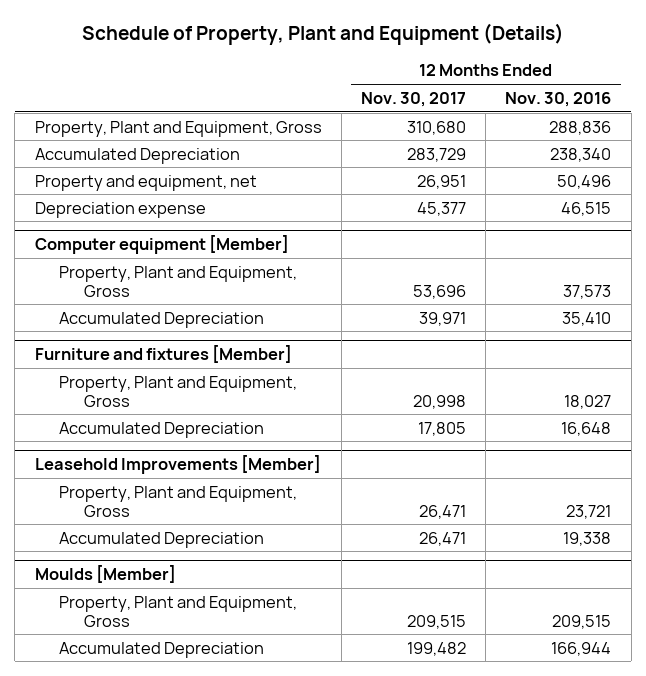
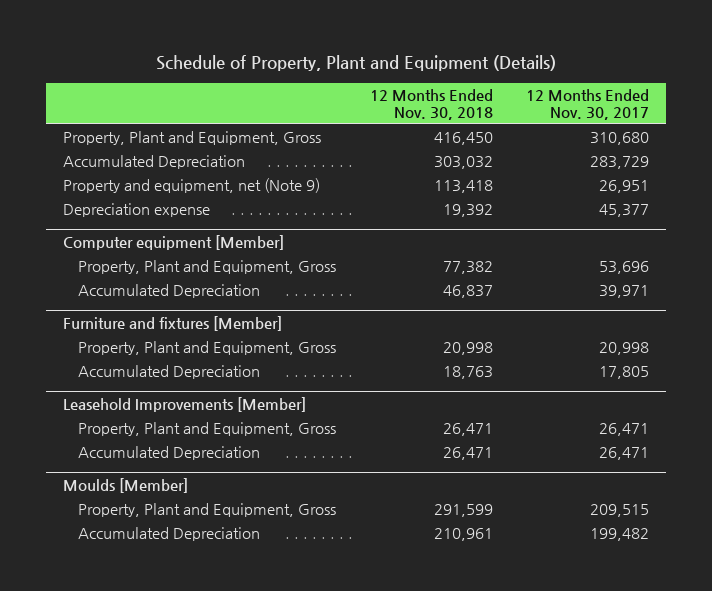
[505,91,612,107] Nov. 30, 2016 -> none
none -> [369,88,493,120] 12 Months Ended Nov. 30, 2018
[34,174,257,191] Property and equipment, net -> [62,178,320,194] Property and equipment, net (Note 9)

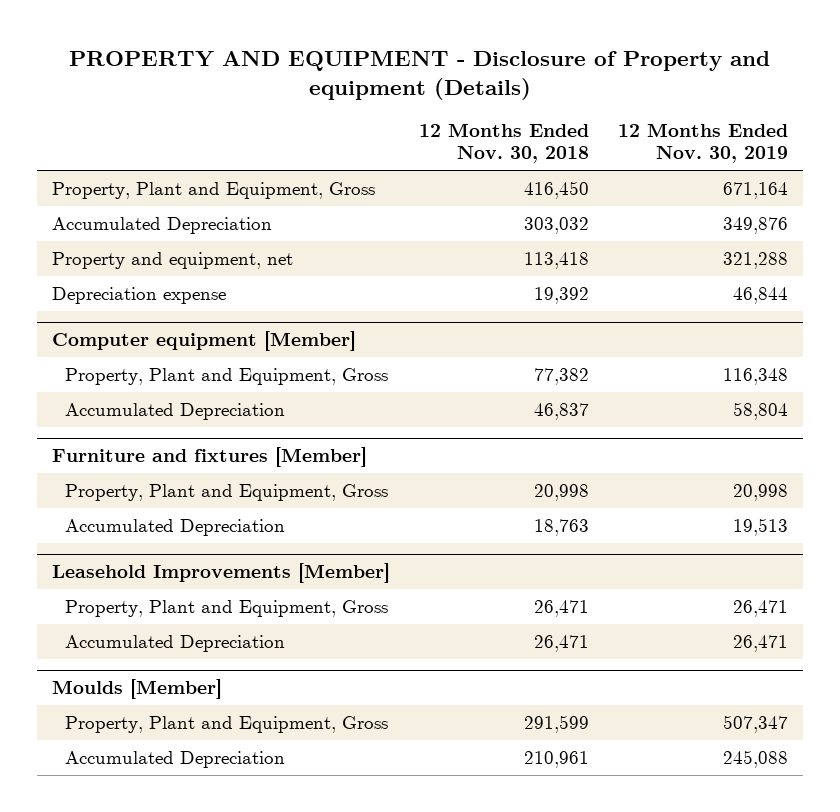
[156,55,557,72] Schedule of Property, Plant and Equipment (Details) -> [69,50,771,100] PROPERTY AND EQUIPMENT - Disclosure of Property and equipment (Details)
[526,88,650,120] 12 Months Ended Nov. 30, 2017 -> none
none -> [618,122,789,164] 12 Months Ended Nov. 30, 2019
[62,178,320,194] Property and equipment, net (Note 9) -> [51,251,293,269] Property and equipment, net

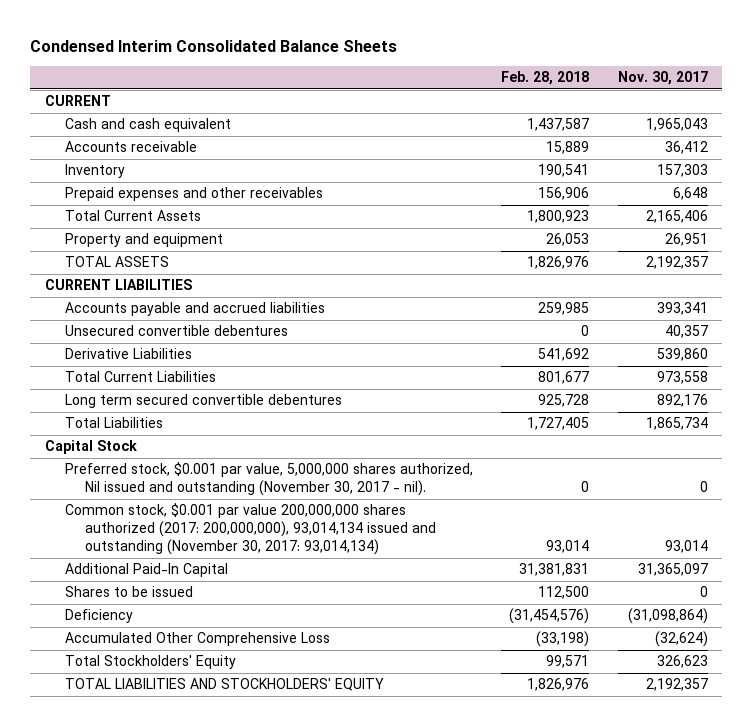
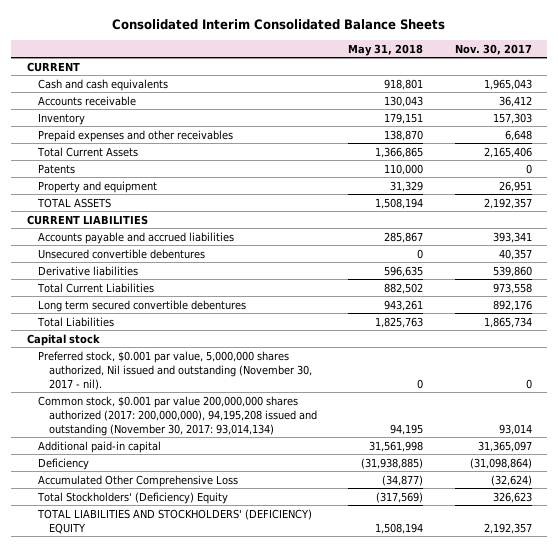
[30,39,398,52] Condensed Interim Consolidated Balance Sheets -> [112,18,446,30] Consolidated Interim Consolidated Balance Sheets
[501,71,590,86] Feb. 28, 2018 -> none
none -> [348,43,424,56] May 31, 2018
[65,118,232,133] Cash and cash equivalent -> [38,78,169,91] Cash and cash equivalents
none -> [38,163,76,174] Patents
[65,348,193,360] Derivative Liabilities -> [38,265,139,276] Derivative liabilities
[44,440,137,455] Capital Stock -> [26,333,100,346] Capital stock
[65,586,194,598] Shares to be issued -> none
[65,503,437,556] Common stock, $0.001 par value 200,000,000 shares authorized (2017: 200,000,000), 93,014,134 issued and outstanding (November 30, 2017: 93,014,134) -> [38,395,318,436] Common stock, $0.001 par value 200,000,000 shares authorized (2017: 200,000,000), 94,195,208 issued and outstanding (November 30, 2017: 93,014,134)
[65,563,229,578] Additional Paid-In Capital -> [38,440,162,453] Additional paid-in capital
[65,655,237,670] Total Stockholders' Equity -> [37,491,229,504] Total Stockholders' (Deficiency) Equity
[65,678,385,692] TOTAL LIABILITIES AND STOCKHOLDERS' EQUITY -> [37,508,313,534] TOTAL LIABILITIES AND STOCKHOLDERS' (DEFICIENCY) EQUITY

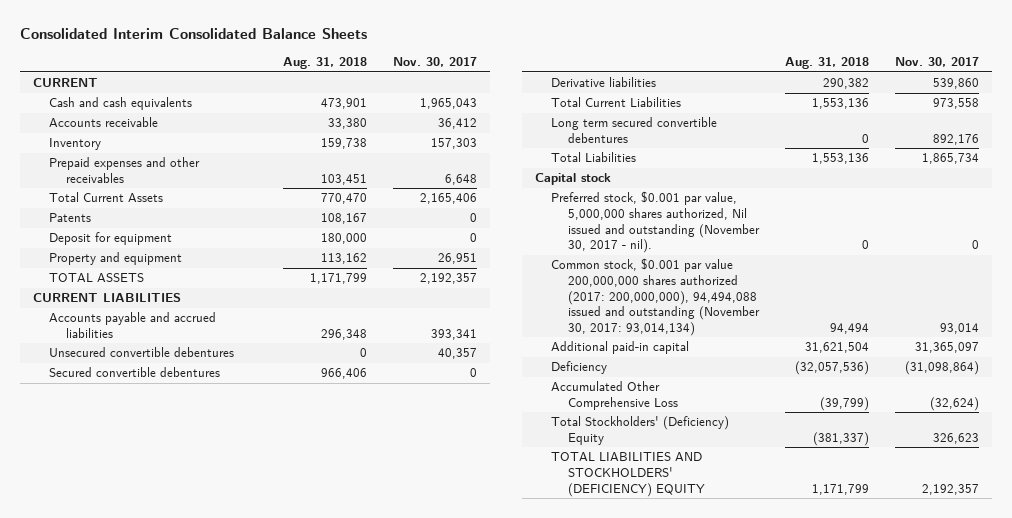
[348,43,424,56] May 31, 2018 -> none
none -> [282,57,367,70] Aug. 31, 2018
none -> [49,232,173,246] Deposit for equipment
none -> [49,367,221,378] Secured convertible debentures
[38,395,318,436] Common stock, $0.001 par value 200,000,000 shares authorized (2017: 200,000,000), 94,195,208 issued and outstanding (November 30, 2017: 93,014,134) -> [551,258,761,336] Common stock, $0.001 par value 200,000,000 shares authorized (2017: 200,000,000), 94,494,088 issued and outstanding (November 30, 2017: 93,014,134)

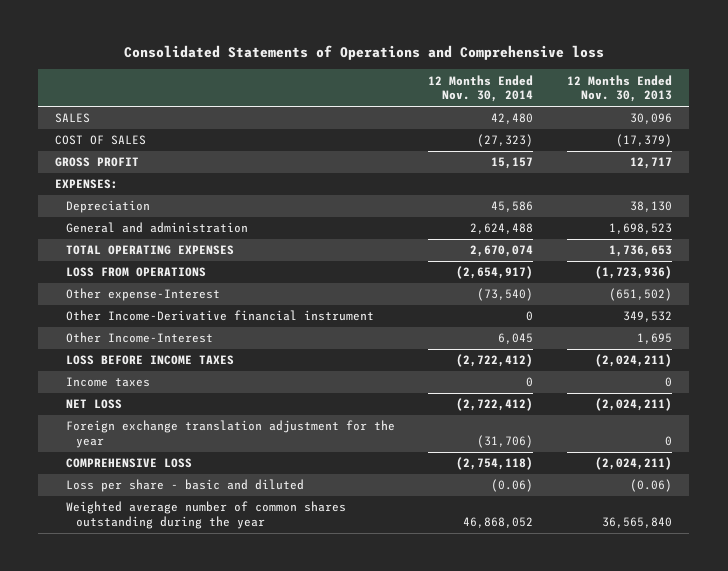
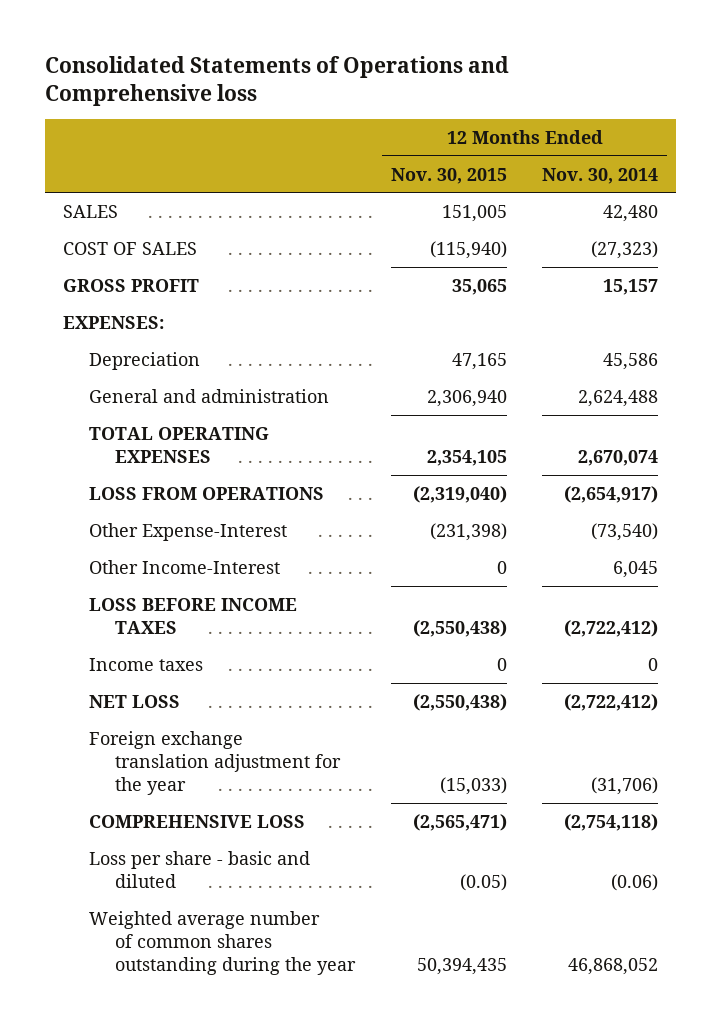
[567,74,673,103] 12 Months Ended Nov. 30, 2013 -> none
none -> [390,167,507,184] Nov. 30, 2015
[65,310,374,322] Other Income-Derivative financial instrument -> none
[65,288,220,302] Other expense-Interest -> [89,522,288,541] Other Expense-Interest

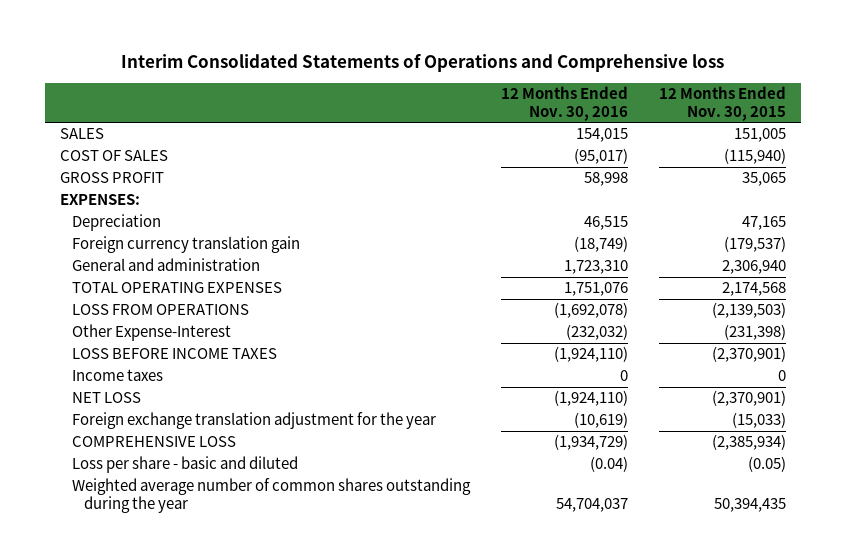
[45,56,510,107] Consolidated Statements of Operations and Comprehensive loss -> [121,53,725,72] Interim Consolidated Statements of Operations and Comprehensive loss
[542,167,659,184] Nov. 30, 2014 -> none
none -> [501,86,629,121] 12 Months Ended Nov. 30, 2016
none -> [72,236,301,254] Foreign currency translation gain
[426,449,507,466] 2,354,105 -> [721,282,786,297] 2,174,568
[412,485,507,503] (2,319,040) -> [711,302,786,319] (2,139,503)
[89,559,281,574] Other Income-Interest -> none
[412,619,507,637] (2,550,438) -> [711,346,786,363] (2,370,901)
[412,693,507,711] (2,550,438) -> [711,390,786,407] (2,370,901)
[412,813,507,831] (2,565,471) -> [711,434,786,451] (2,385,934)

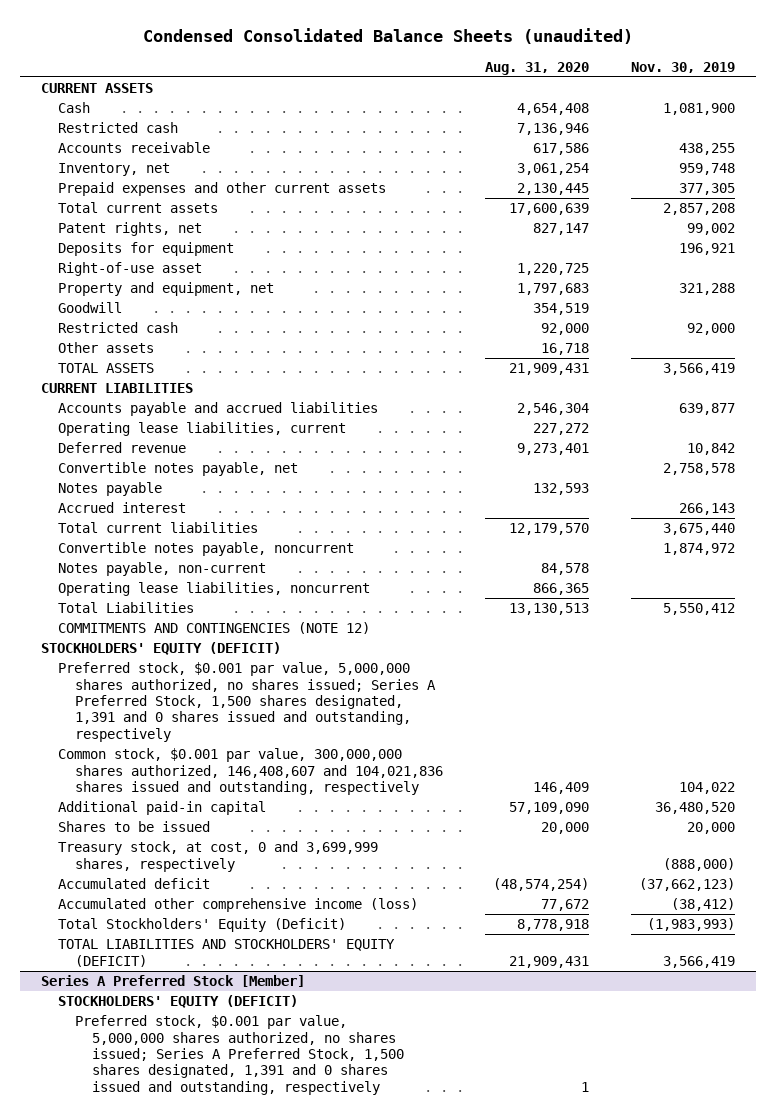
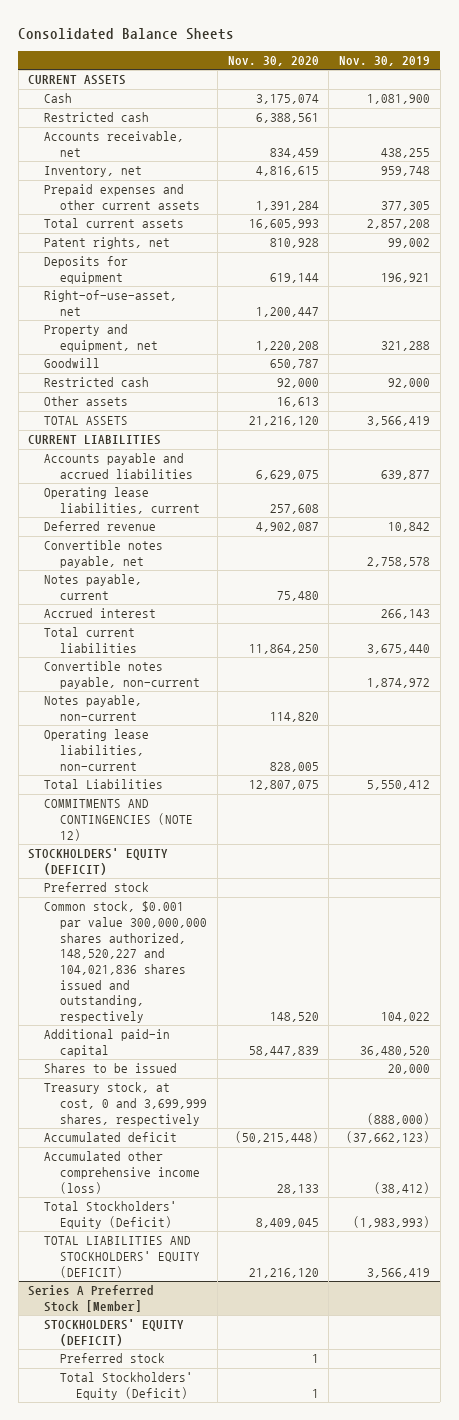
[143,28,634,45] Condensed Consolidated Balance Sheets (unaudited) -> [18,27,235,40] Consolidated Balance Sheets
[484,61,589,75] Aug. 31, 2020 -> none
none -> [227,56,319,67] Nov. 30, 2020
[58,142,211,154] Accounts receivable -> [44,131,185,158] Accounts receivable, net
[58,262,203,277] Right-of-use asset -> [44,290,178,317] Right-of-use-asset, net
[58,482,163,497] Notes payable -> [44,574,143,601] Notes payable, current
[58,542,355,557] Convertible notes payable, noncurrent -> [44,661,201,690] Convertible notes payable, non-current
[58,582,371,597] Operating lease liabilities, noncurrent -> [44,729,150,771] Operating lease liabilities, non-current
[58,662,436,742] Preferred stock, $0.001 par value, 5,000,000 shares authorized, no shares issued; Series A Preferred Stock, 1,500 shares designated, 1,391 and 0 shares issued and outstanding, respectively -> [44,882,150,893] Preferred stock
[58,748,443,796] Common stock, $0.001 par value, 300,000,000 shares authorized, 146,408,607 and 104,021,836 shares issued and outstanding, respectively -> [44,901,208,1024] Common stock, $0.001 par value 300,000,000 shares authorized, 148,520,227 and 104,021,836 shares issued and outstanding, respectively
[74,1015,404,1095] Preferred stock, $0.001 par value, 5,000,000 shares authorized, no shares issued; Series A Preferred Stock, 1,500 shares designated, 1,391 and 0 shares issued and outstanding, respectively -> [60,1353,166,1364] Preferred stock
none -> [60,1372,194,1401] Total Stockholders' Equity (Deficit)

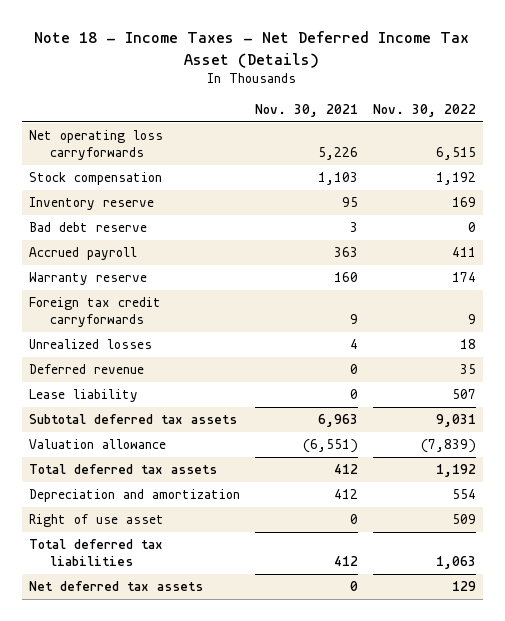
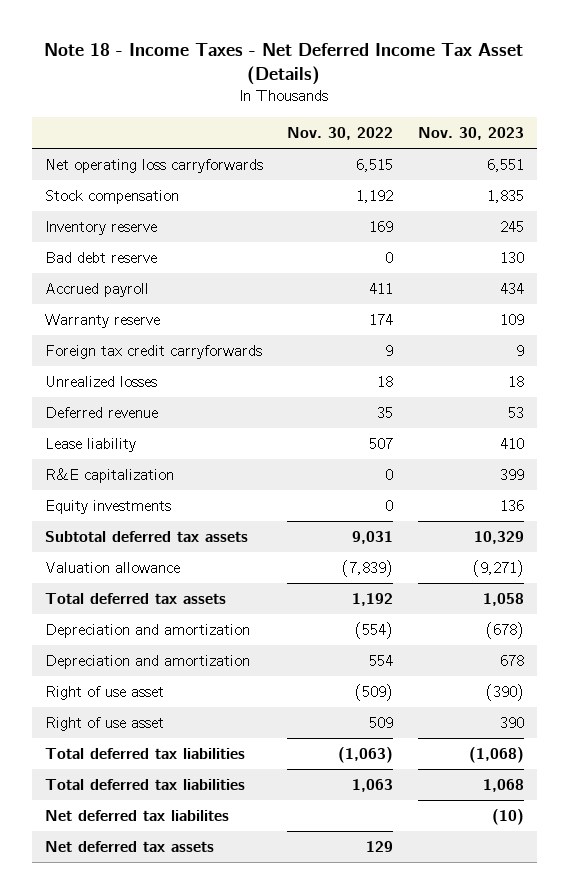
[254,104,358,118] Nov. 30, 2021 -> none
none -> [418,126,525,140] Nov. 30, 2023
none -> [44,467,174,483] R&E capitalization
none -> [44,499,171,514] Equity investments
none -> [44,623,250,638] Depreciation and amortization
none -> [44,685,164,700] Right of use asset
none -> [44,747,245,759] Total deferred tax liabilities
none -> [44,809,229,821] Net deferred tax liabilites

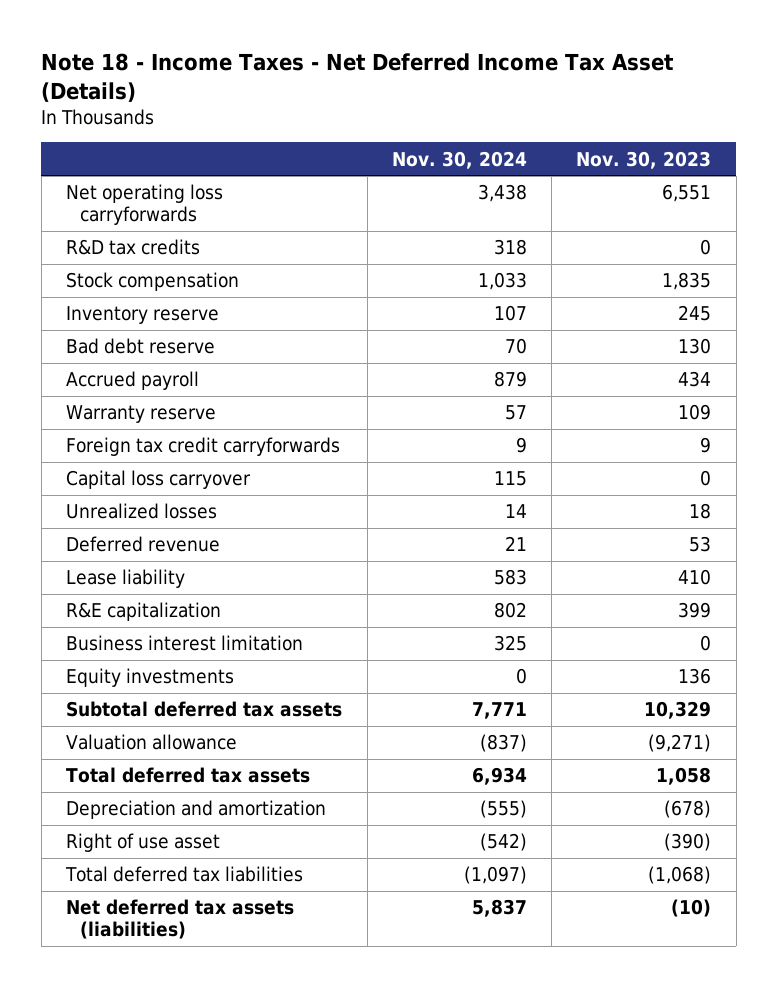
[287,126,394,140] Nov. 30, 2022 -> none
none -> [391,150,527,169] Nov. 30, 2024
none -> [66,239,201,256] R&D tax credits
none -> [66,470,252,490] Capital loss carryover
none -> [66,635,304,652] Business interest limitation
[44,654,250,669] Depreciation and amortization -> none
[44,716,164,731] Right of use asset -> none
[44,778,245,790] Total deferred tax liabilities -> none
[44,840,214,852] Net deferred tax assets -> none
[44,809,229,821] Net deferred tax liabilites -> [66,899,295,940] Net deferred tax assets (liabilities)

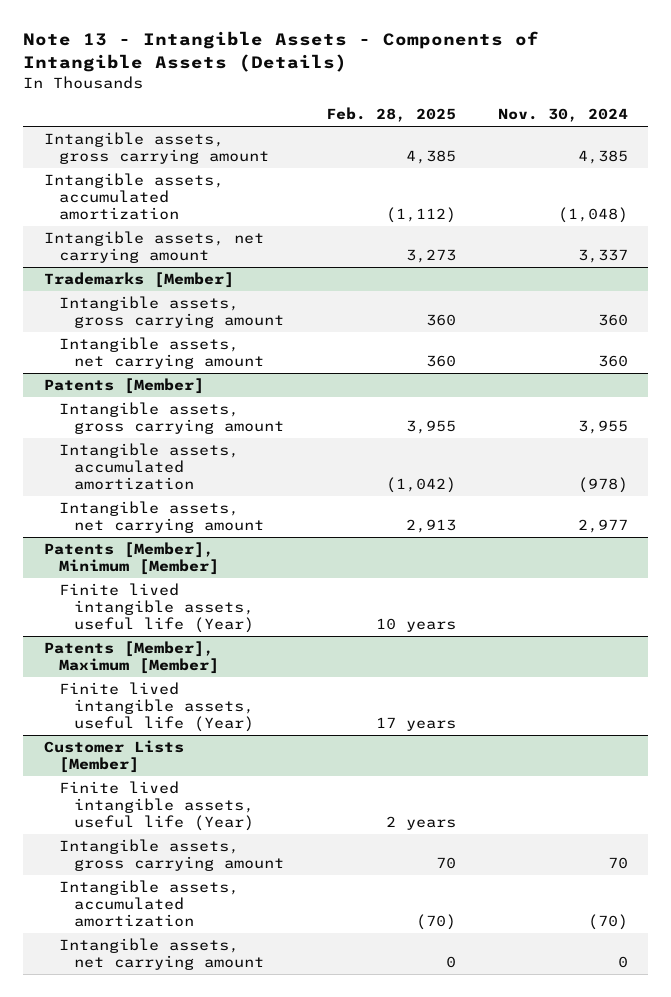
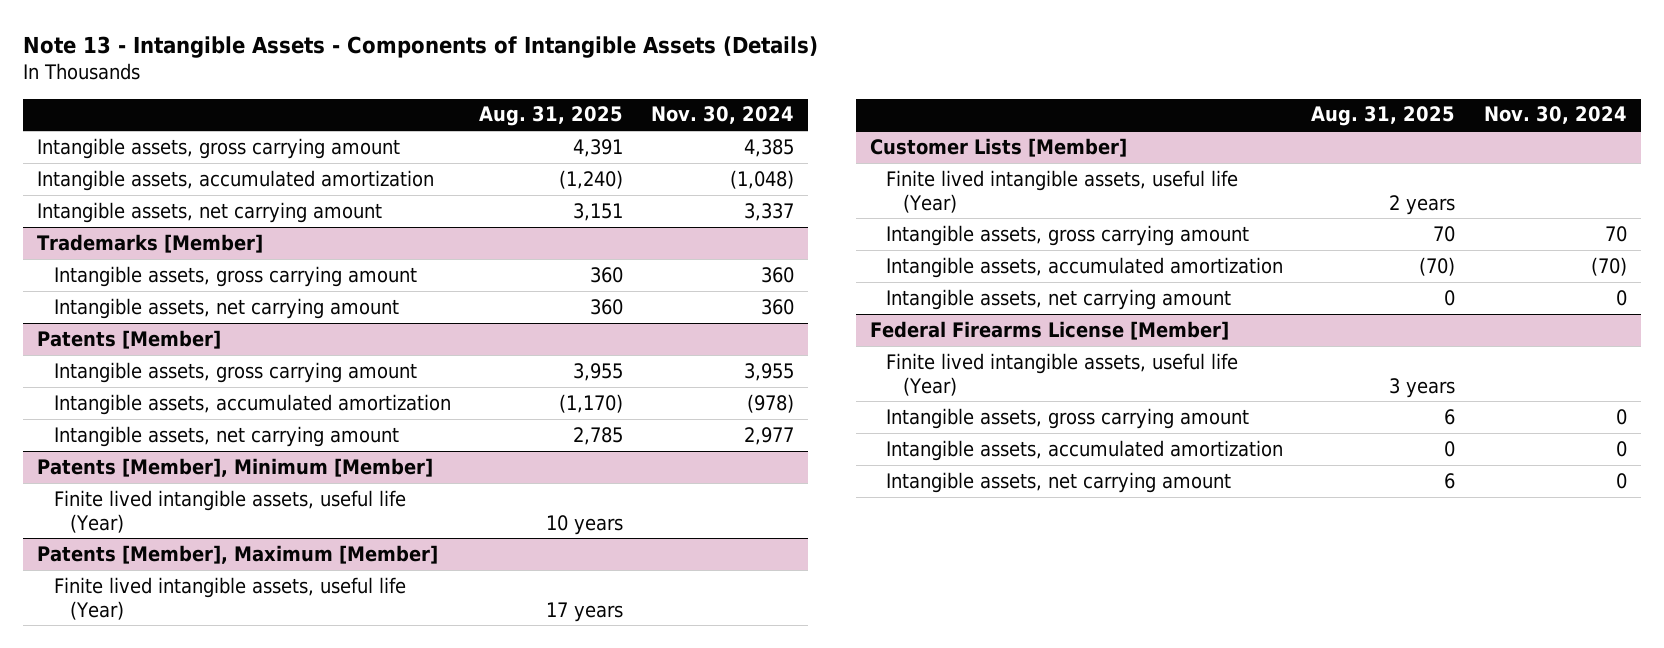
[325,107,456,123] Feb. 28, 2025 -> none
none -> [478,106,623,127] Aug. 31, 2025
none -> [870,320,1230,340] Federal Firearms License [Member]
none -> [886,352,1239,396] Finite lived intangible assets, useful life (Year)
none -> [886,407,1250,429] Intangible assets, gross carrying amount
none -> [886,439,1284,461] Intangible assets, accumulated amortization
none -> [886,471,1232,493] Intangible assets, net carrying amount

